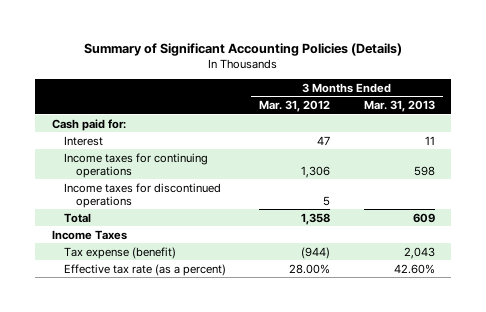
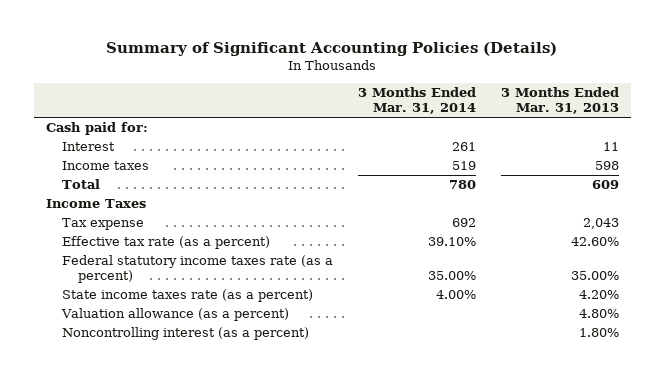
[259,100,331,113] Mar. 31, 2012 -> none
none -> [357,87,476,115] 3 Months Ended Mar. 31, 2014
[63,182,221,208] Income taxes for discontinued operations -> none
[63,152,208,178] Income taxes for continuing operations -> [61,161,149,171] Income taxes
[63,246,176,259] Tax expense (benefit) -> [61,218,144,231] Tax expense
none -> [61,255,333,284] Federal statutory income taxes rate (as a percent)
none -> [61,289,313,303] State income taxes rate (as a percent)
none -> [60,308,289,322] Valuation allowance (as a percent)
none -> [61,327,309,341] Noncontrolling interest (as a percent)

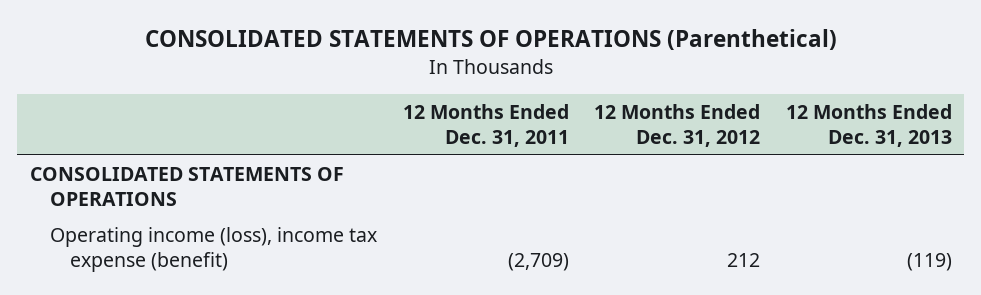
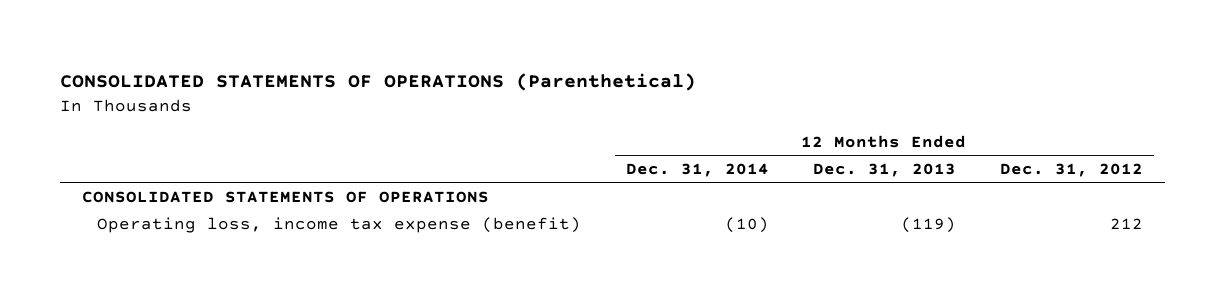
[402,103,569,147] 12 Months Ended Dec. 31, 2011 -> none
none -> [625,163,769,178] Dec. 31, 2014
[50,227,378,273] Operating income (loss), income tax expense (benefit) -> [97,216,582,233] Operating loss, income tax expense (benefit)

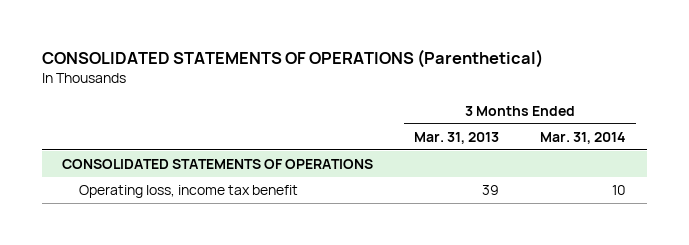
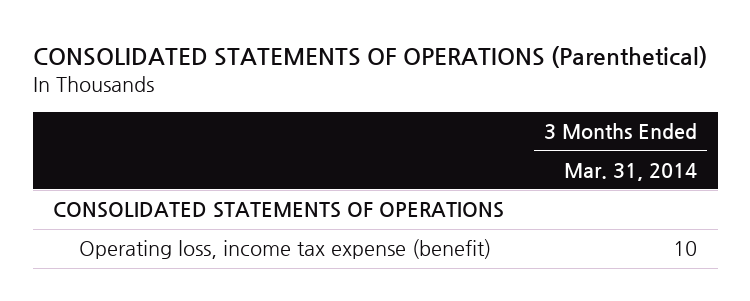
[414,131,500,144] Mar. 31, 2013 -> none
[78,185,298,199] Operating loss, income tax benefit -> [78,239,491,260] Operating loss, income tax expense (benefit)

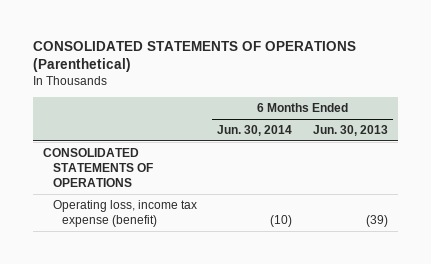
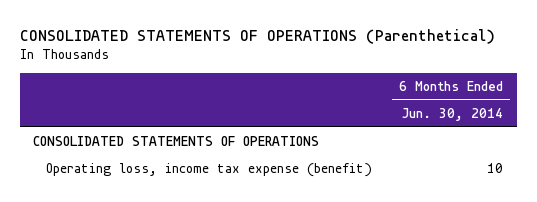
[313,124,389,136] Jun. 30, 2013 -> none
[270,215,293,228] (10) -> [487,163,504,174] 10

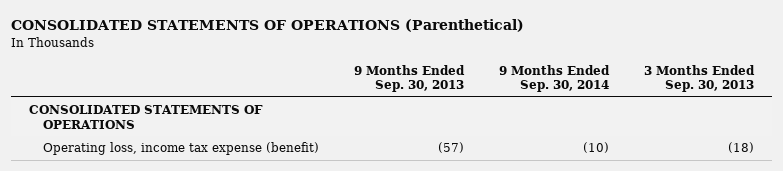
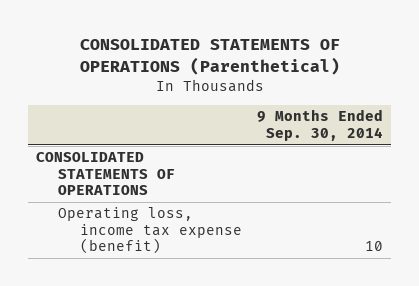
[353,65,465,93] 9 Months Ended Sep. 30, 2013 -> none
[644,65,756,93] 3 Months Ended Sep. 30, 2013 -> none
[583,142,610,154] (10) -> [365,241,384,252] 10

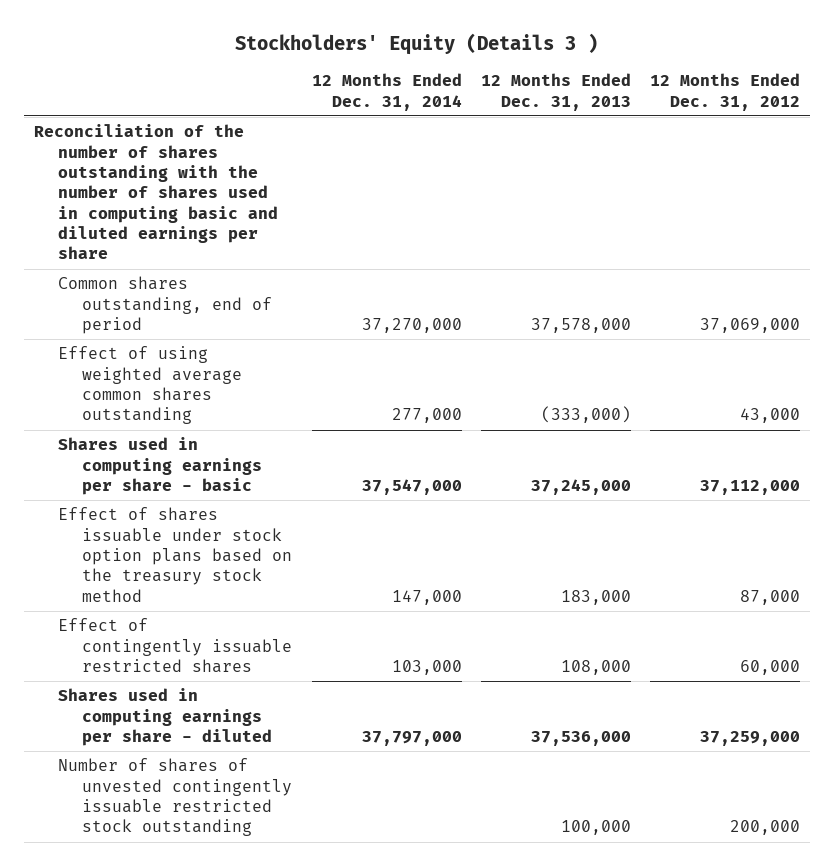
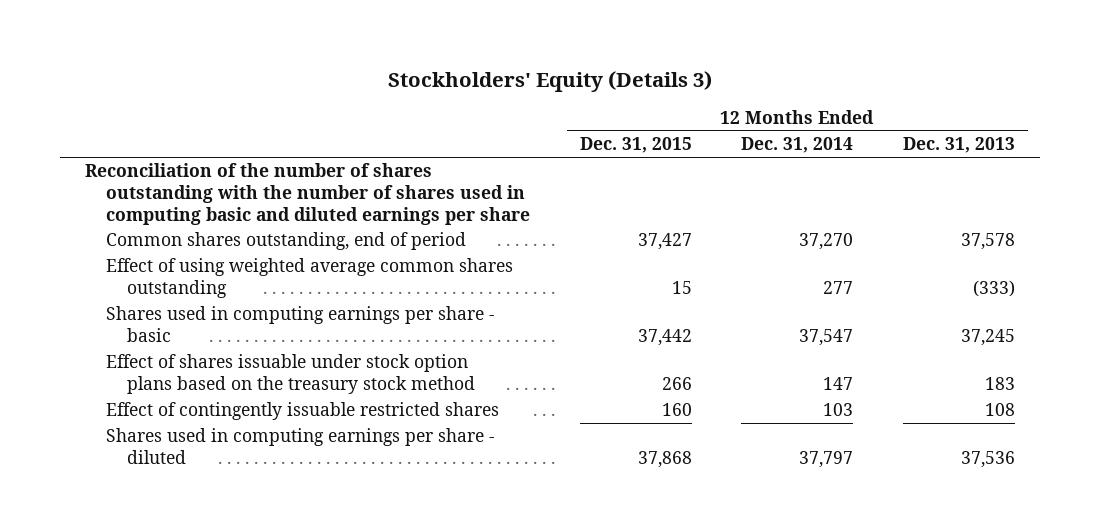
[235,32,599,55] Stockholders' Equity (Details 3 ) -> [387,70,712,92] Stockholders' Equity (Details 3)
[649,73,800,111] 12 Months Ended Dec. 31, 2012 -> none
none -> [579,137,692,154] Dec. 31, 2015
[58,758,293,837] Number of shares of unvested contingently issuable restricted stock outstanding -> none
[361,318,462,334] 37,270,000 -> [799,233,854,251] 37,270
[530,318,631,334] 37,578,000 -> [961,233,1016,251] 37,578
[391,408,462,424] 277,000 -> [823,281,854,295] 277
[540,406,631,424] (333,000) -> [973,280,1016,298] (333)
[361,479,462,496] 37,547,000 -> [799,329,854,347] 37,547
[530,479,631,496] 37,245,000 -> [961,329,1016,347] 37,245
[391,589,462,605] 147,000 -> [823,377,854,391] 147
[560,589,631,605] 183,000 -> [985,377,1016,391] 183
[391,660,462,676] 103,000 -> [823,403,854,417] 103
[560,660,631,676] 108,000 -> [985,403,1016,417] 108
[361,731,462,747] 37,797,000 -> [799,451,854,469] 37,797
[530,731,631,747] 37,536,000 -> [961,451,1016,469] 37,536

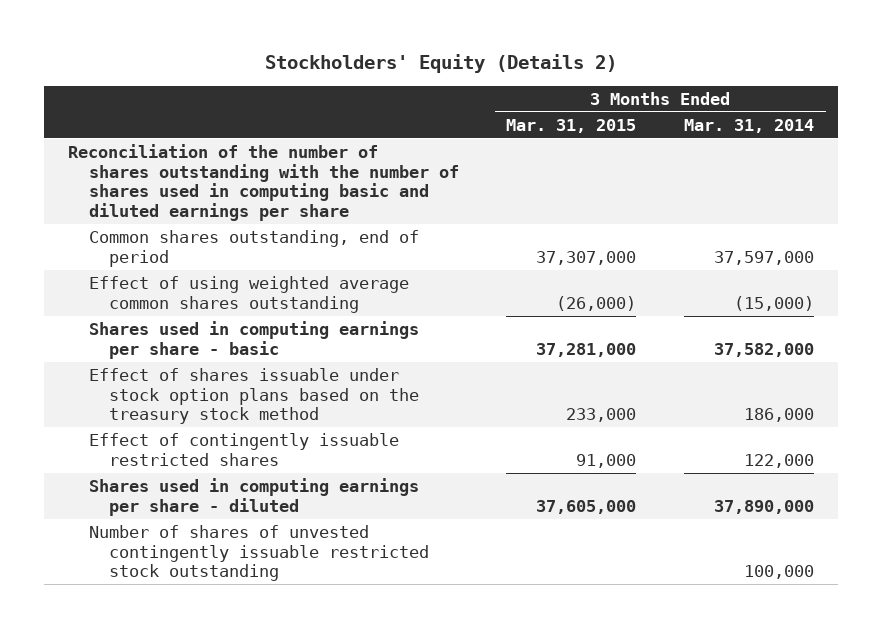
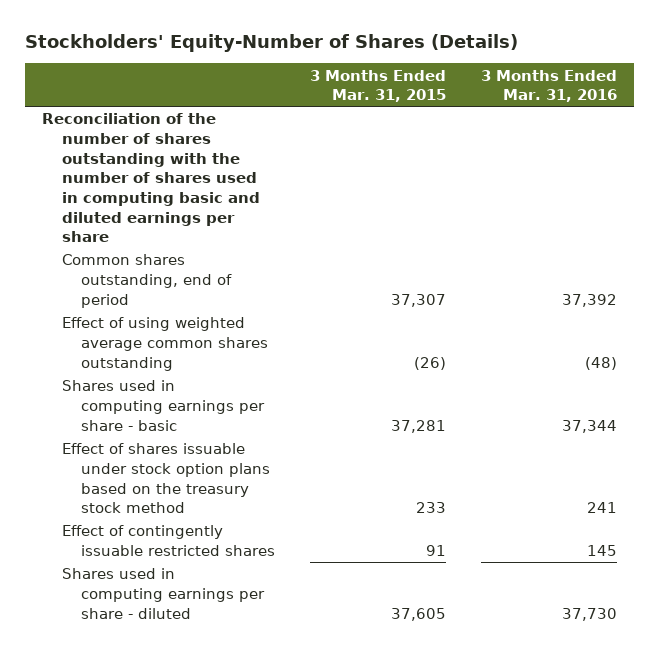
[265,54,618,74] Stockholders' Equity (Details 2) -> [24,34,518,53] Stockholders' Equity-Number of Shares (Details)
[684,118,815,133] Mar. 31, 2014 -> none
none -> [480,69,617,103] 3 Months Ended Mar. 31, 2016
[88,524,430,582] Number of shares of unvested contingently issuable restricted stock outstanding -> none
[536,250,637,265] 37,307,000 -> [391,293,447,307] 37,307
[556,295,637,311] (26,000) -> [414,356,447,370] (26)
[536,342,637,357] 37,281,000 -> [391,419,447,433] 37,281
[566,408,637,423] 233,000 -> [416,502,447,514] 233
[576,453,637,468] 91,000 -> [426,544,447,556] 91
[536,499,637,514] 37,605,000 -> [391,607,447,621] 37,605

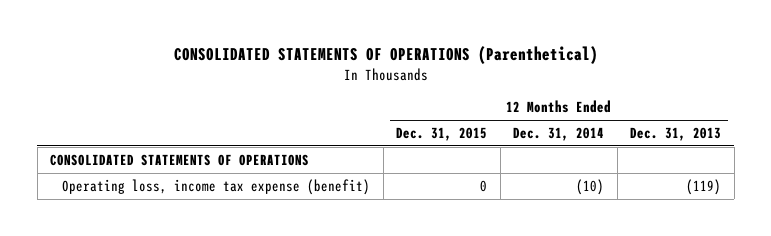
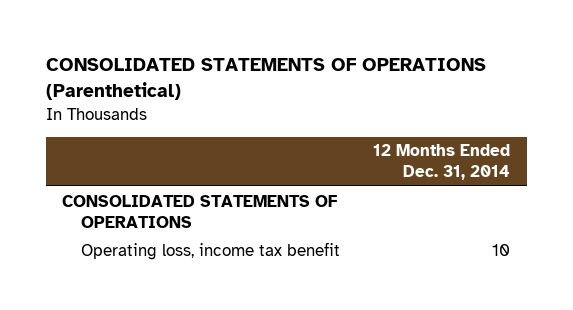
[396,127,488,142] Dec. 31, 2015 -> none
[630,127,722,142] Dec. 31, 2013 -> none
[62,178,371,195] Operating loss, income tax expense (benefit) -> [80,241,340,260] Operating loss, income tax benefit
[576,178,605,195] (10) -> [492,243,511,256] 10

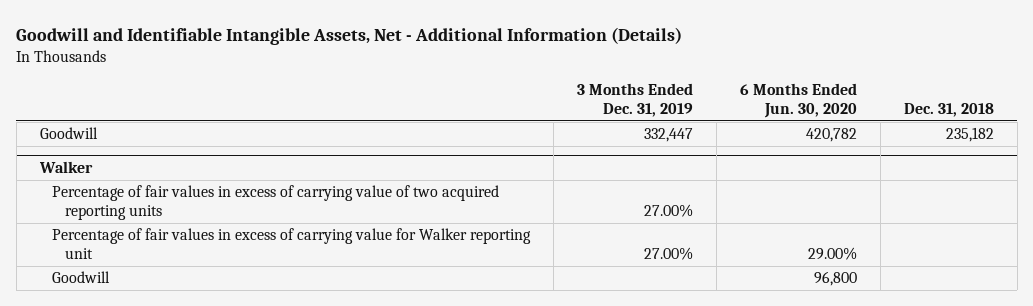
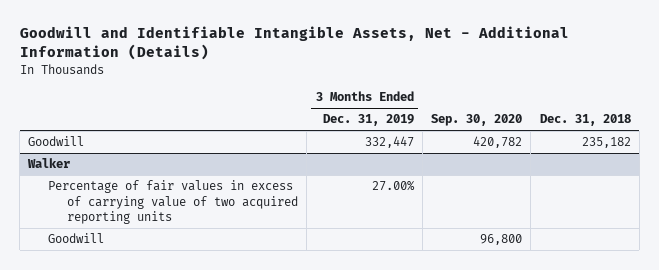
[739,83,857,118] 6 Months Ended Jun. 30, 2020 -> none
none -> [431,114,523,127] Sep. 30, 2020
[52,228,532,260] Percentage of fair values in excess of carrying value for Walker reporting unit -> none

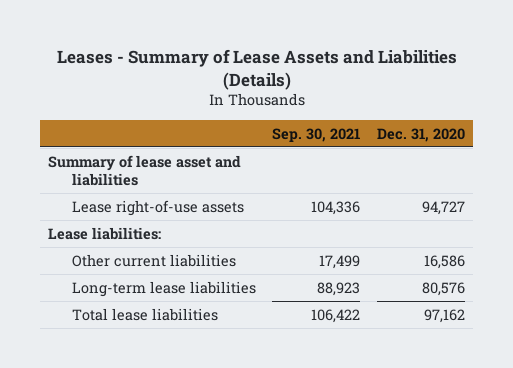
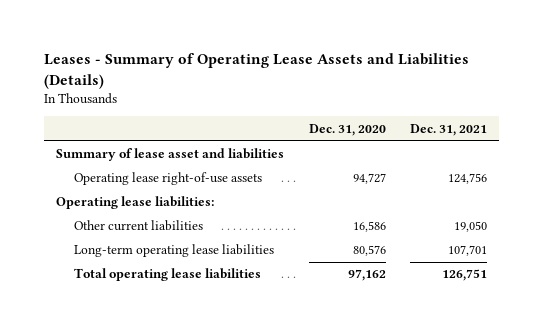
[56,48,457,90] Leases - Summary of Lease Assets and Liabilities (Details) -> [43,53,469,90] Leases - Summary of Operating Lease Assets and Liabilities (Details)
[272,127,361,142] Sep. 30, 2021 -> none
none -> [410,123,488,136] Dec. 31, 2021
[71,199,244,216] Lease right-of-use assets -> [74,172,263,186] Operating lease right-of-use assets
[48,226,162,240] Lease liabilities: -> [56,196,215,210] Operating lease liabilities:
[71,280,256,297] Long-term lease liabilities -> [74,244,275,258] Long-term operating lease liabilities
[71,307,218,321] Total lease liabilities -> [74,268,262,282] Total operating lease liabilities

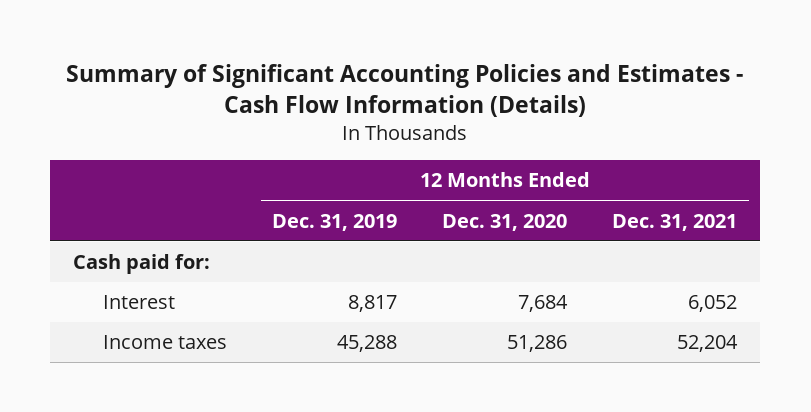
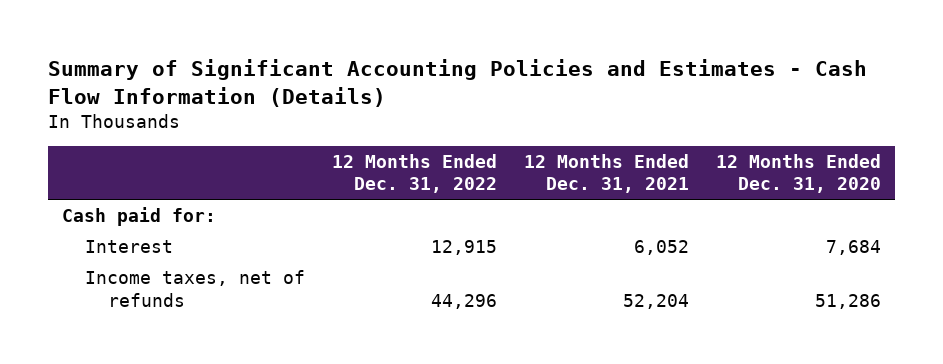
[271,213,397,231] Dec. 31, 2019 -> none
none -> [331,153,497,194] 12 Months Ended Dec. 31, 2022
[102,335,227,350] Income taxes -> [84,270,305,307] Income taxes, net of refunds

